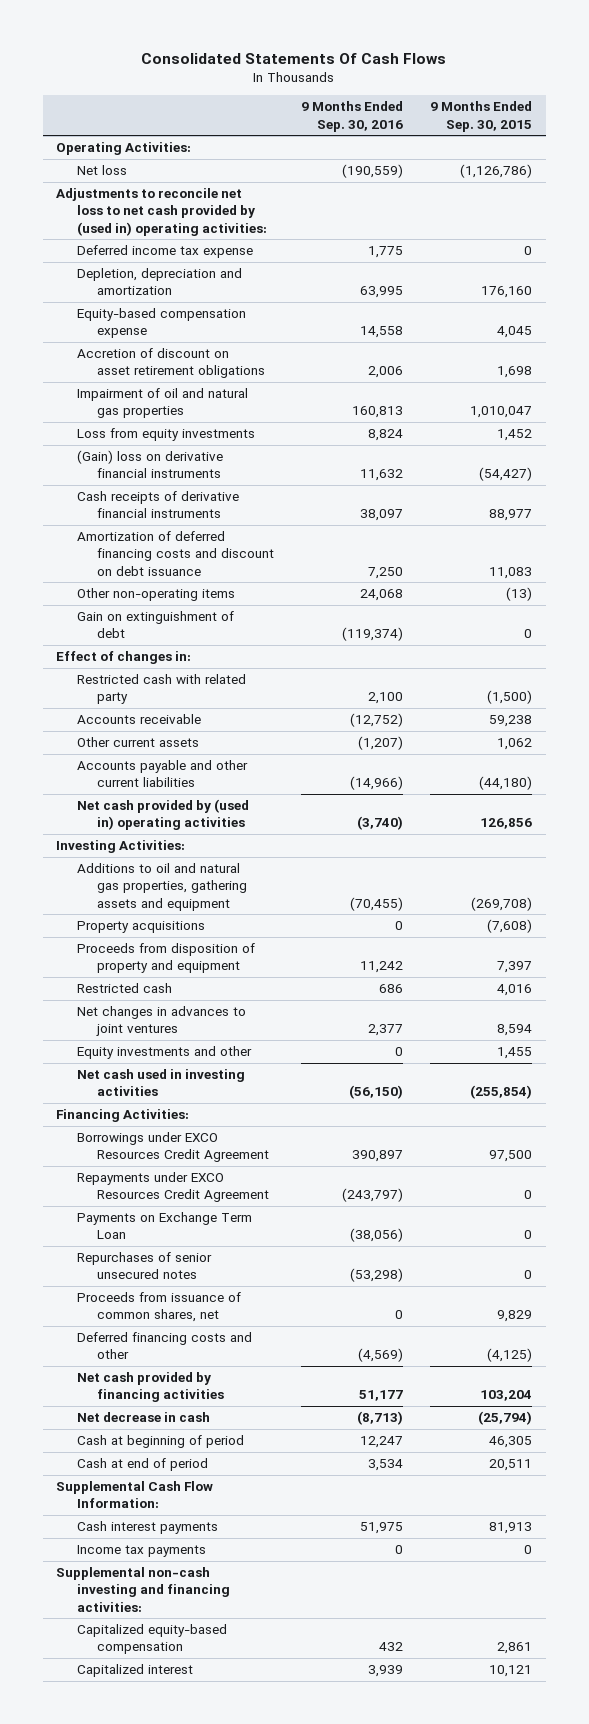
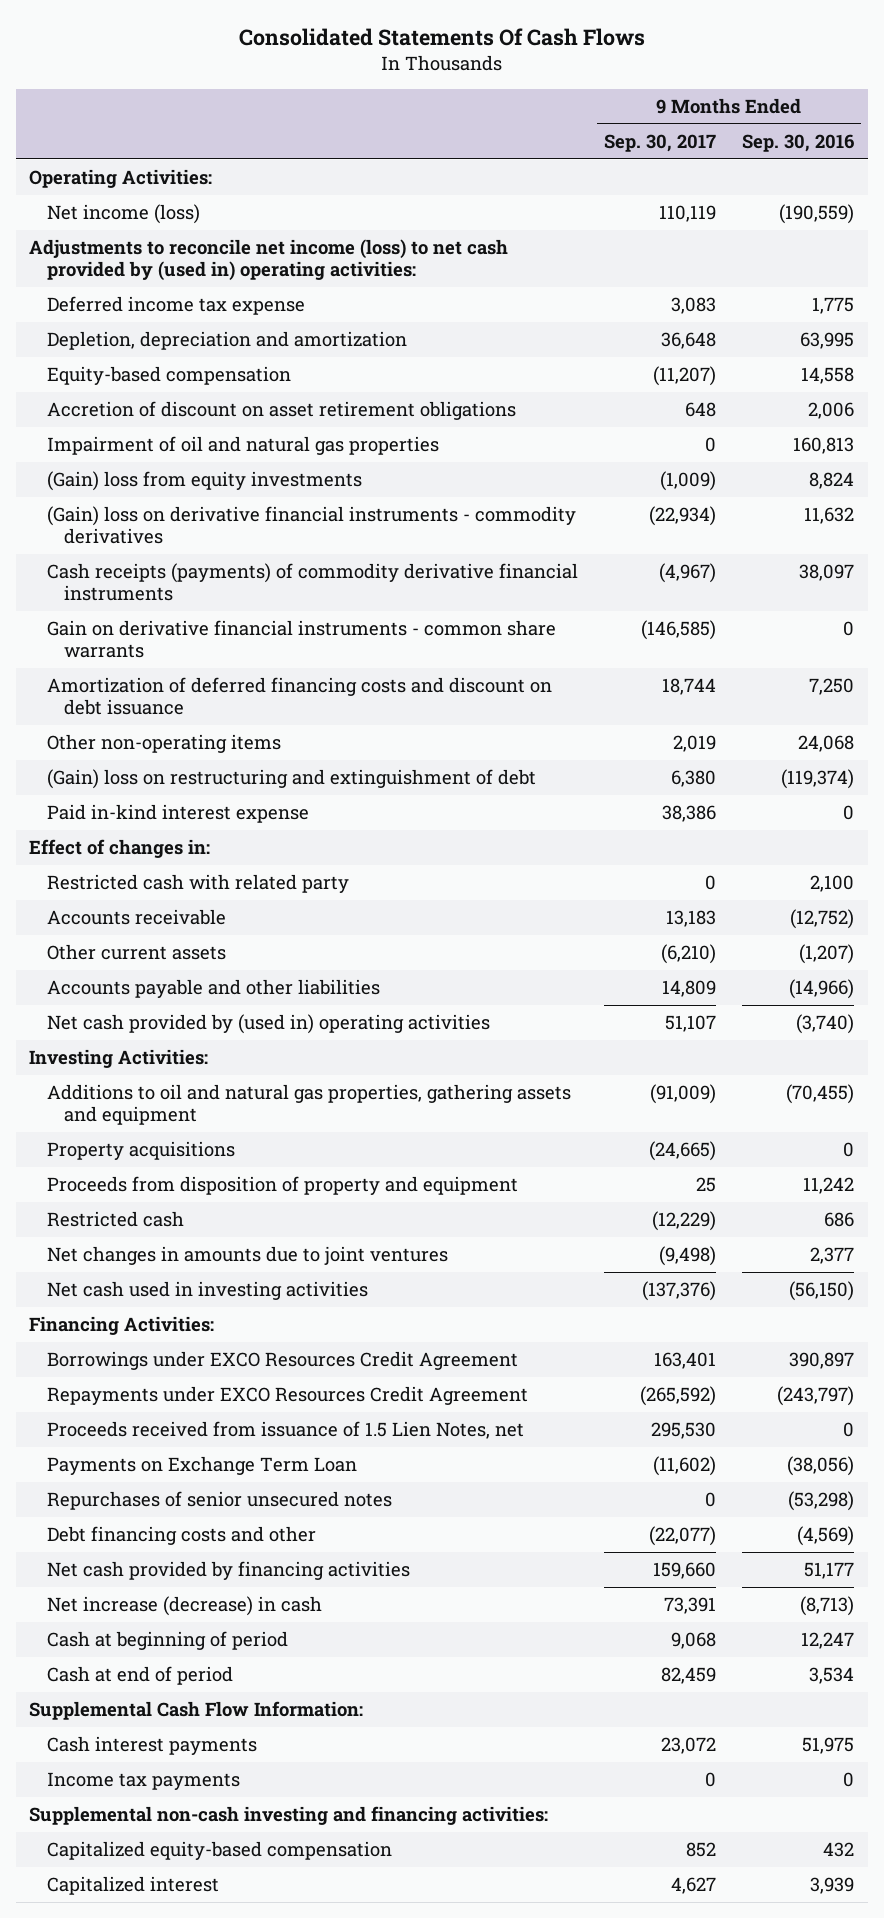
[430,101,533,132] 9 Months Ended Sep. 30, 2015 -> none
none -> [604,134,717,153] Sep. 30, 2017
[76,165,127,176] Net loss -> [46,204,200,225] Net income (loss)
[56,188,267,236] Adjustments to reconcile net loss to net cash provided by (used in) operating activities: -> [29,239,509,281] Adjustments to reconcile net income (loss) to net cash provided by (used in) operating activities:
[76,308,246,339] Equity-based compensation expense -> [46,366,291,386] Equity-based compensation
[76,428,255,442] Loss from equity investments -> [46,471,362,492] (Gain) loss from equity investments
[76,450,223,479] (Gain) loss on derivative financial instruments -> [46,506,576,544] (Gain) loss on derivative financial instruments - commodity derivatives
[76,491,239,519] Cash receipts of derivative financial instruments -> [46,563,578,601] Cash receipts (payments) of commodity derivative financial instruments
none -> [46,620,556,658] Gain on derivative financial instruments - common share warrants
[76,611,234,639] Gain on extinguishment of debt -> [46,769,536,790] (Gain) loss on restructuring and extinguishment of debt
none -> [46,804,309,824] Paid in-kind interest expense
[76,760,248,788] Accounts payable and other current liabilities -> [46,979,380,999] Accounts payable and other liabilities
[76,1046,252,1060] Equity investments and other -> none
[76,1006,246,1037] Net changes in advances to joint ventures -> [46,1246,448,1266] Net changes in amounts due to joint ventures
none -> [46,1421,524,1440] Proceeds received from issuance of 1.5 Lien Notes, net
[76,1292,241,1323] Proceeds from issuance of common shares, net -> none
[76,1332,252,1360] Deferred financing costs and other -> [46,1526,316,1546] Debt financing costs and other
[76,1412,210,1423] Net decrease in cash -> [46,1596,322,1617] Net increase (decrease) in cash

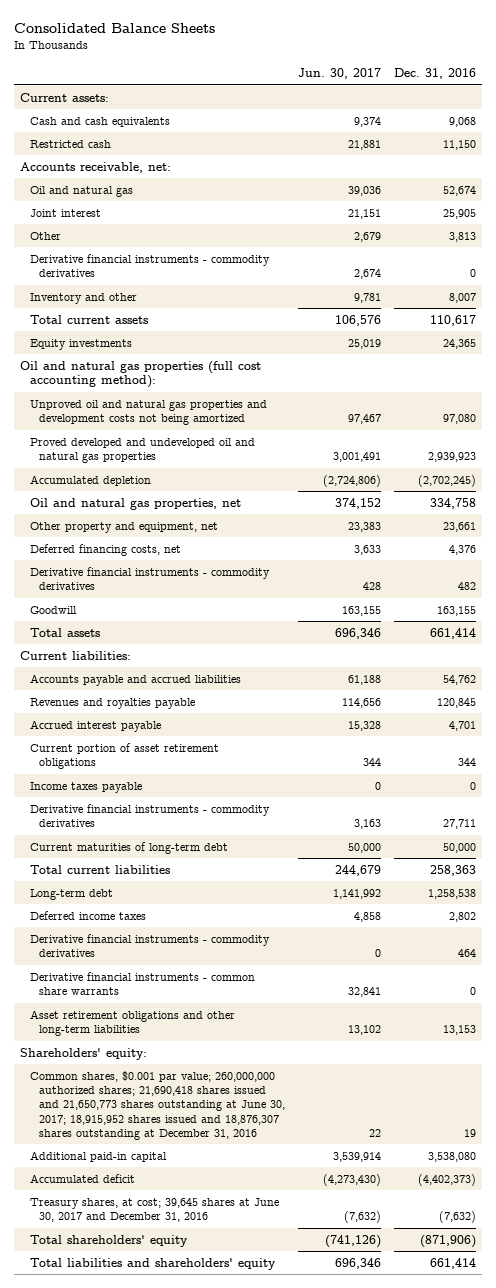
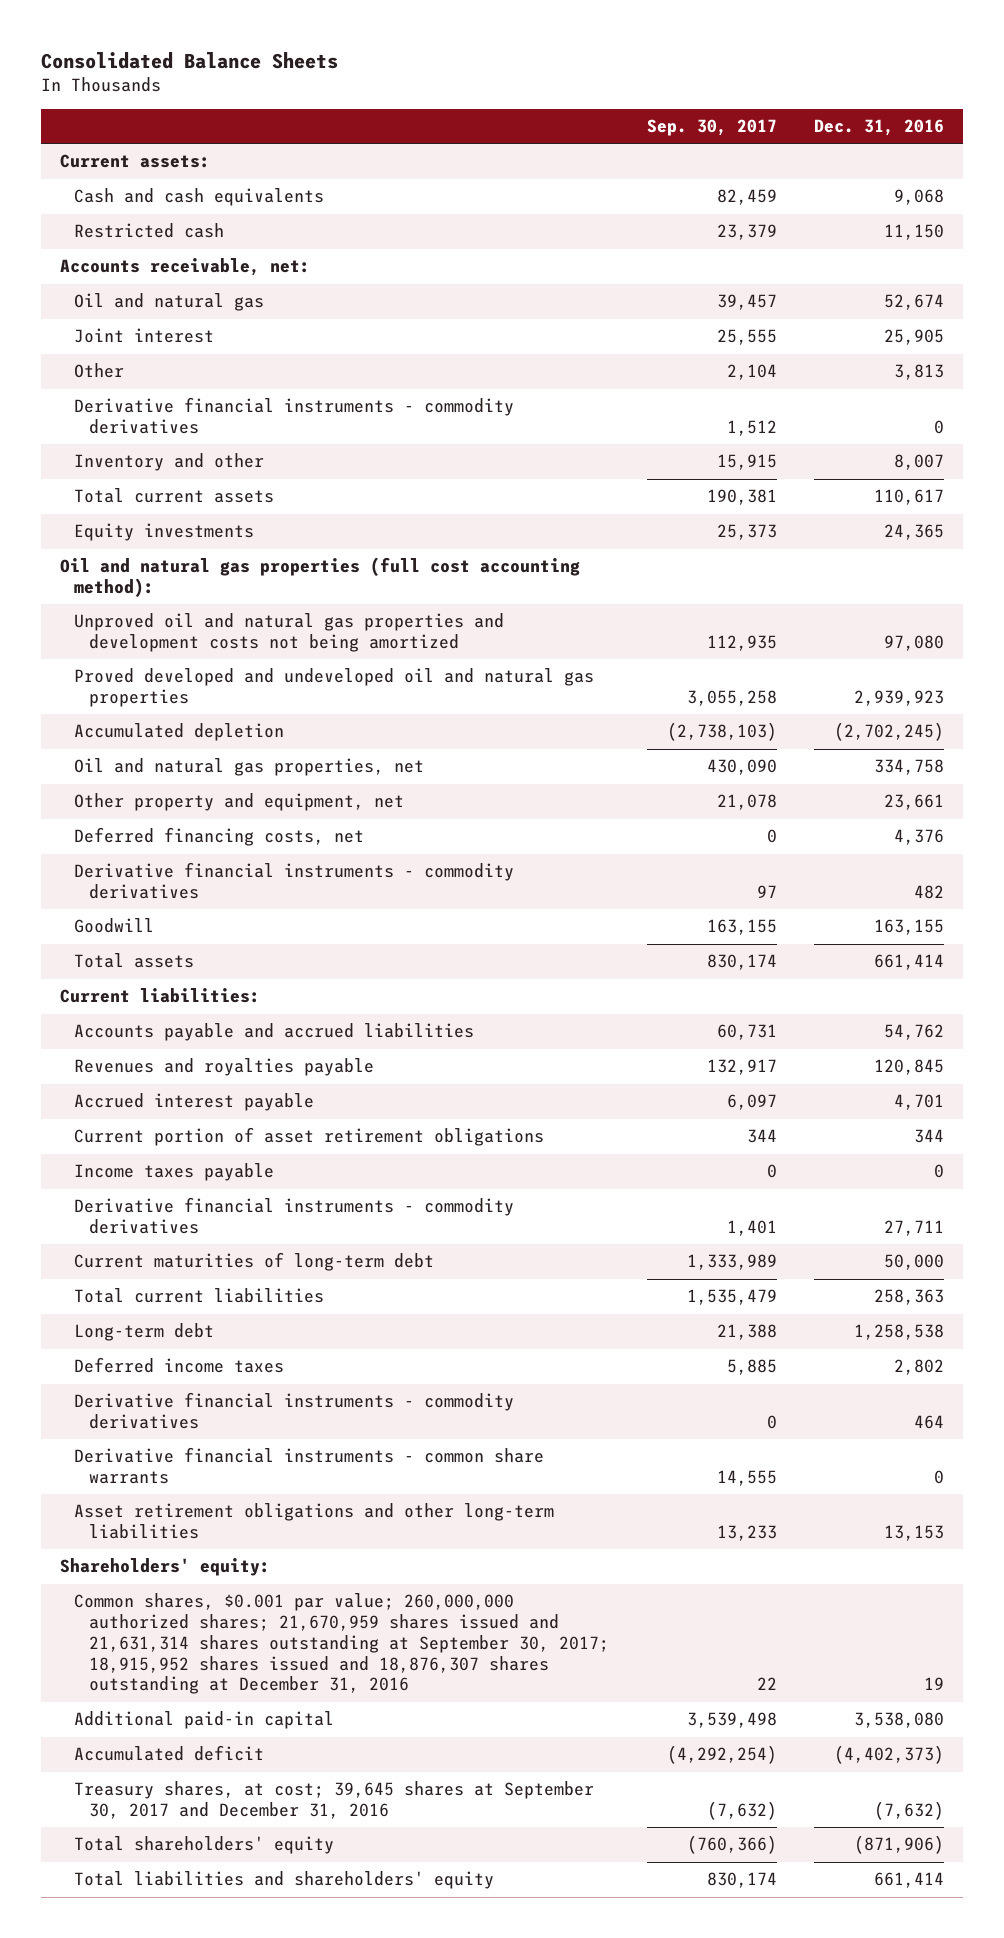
[298,67,382,79] Jun. 30, 2017 -> none
none -> [646,118,777,136] Sep. 30, 2017
[29,1070,286,1140] Common shares, $0.001 par value; 260,000,000 authorized shares; 21,690,418 shares issued and 21,650,773 shares outstanding at June 30, 2017; 18,915,952 shares issued and 18,876,307 shares outstanding at December 31, 2016 -> [74,1593,609,1695] Common shares, $0.001 par value; 260,000,000 authorized shares; 21,670,959 shares issued and 21,631,314 shares outstanding at September 30, 2017; 18,915,952 shares issued and 18,876,307 shares outstanding at December 31, 2016
[29,1197,279,1223] Treasury shares, at cost; 39,645 shares at June 30, 2017 and December 31, 2016 -> [74,1781,595,1820] Treasury shares, at cost; 39,645 shares at September 30, 2017 and December 31, 2016

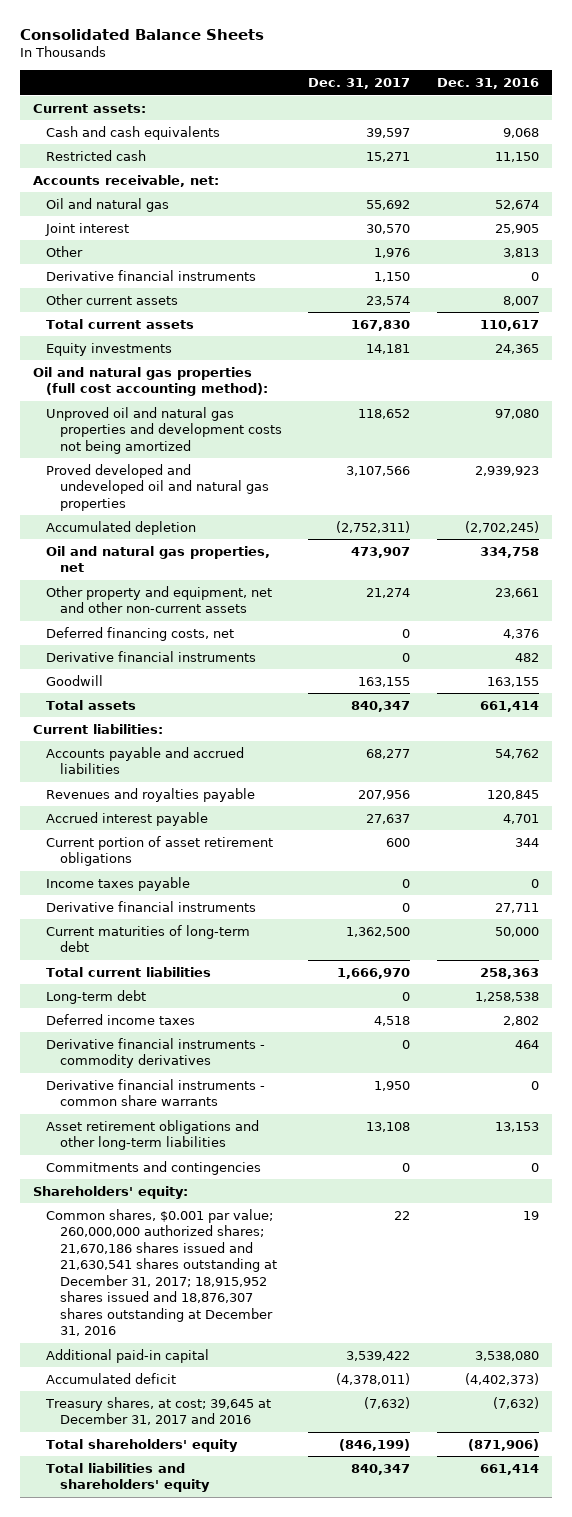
[646,118,777,136] Sep. 30, 2017 -> none
none -> [308,78,411,90] Dec. 31, 2017
[74,397,515,435] Derivative financial instruments - commodity derivatives -> [46,269,257,281] Derivative financial instruments
[74,453,265,472] Inventory and other -> [46,293,179,305] Other current assets
[74,793,405,812] Other property and equipment, net -> [46,585,273,614] Other property and equipment, net and other non-current assets
[74,862,515,900] Derivative financial instruments - commodity derivatives -> [46,650,257,662] Derivative financial instruments
[74,1197,515,1235] Derivative financial instruments - commodity derivatives -> [46,900,257,912] Derivative financial instruments
none -> [46,1160,262,1175] Commitments and contingencies
[74,1593,609,1695] Common shares, $0.001 par value; 260,000,000 authorized shares; 21,670,959 shares issued and 21,631,314 shares outstanding at September 30, 2017; 18,915,952 shares issued and 18,876,307 shares outstanding at December 31, 2016 -> [46,1208,277,1337] Common shares, $0.001 par value; 260,000,000 authorized shares; 21,670,186 shares issued and 21,630,541 shares outstanding at December 31, 2017; 18,915,952 shares issued and 18,876,307 shares outstanding at December 31, 2016
[74,1781,595,1820] Treasury shares, at cost; 39,645 shares at September 30, 2017 and December 31, 2016 -> [45,1396,272,1426] Treasury shares, at cost; 39,645 at December 31, 2017 and 2016

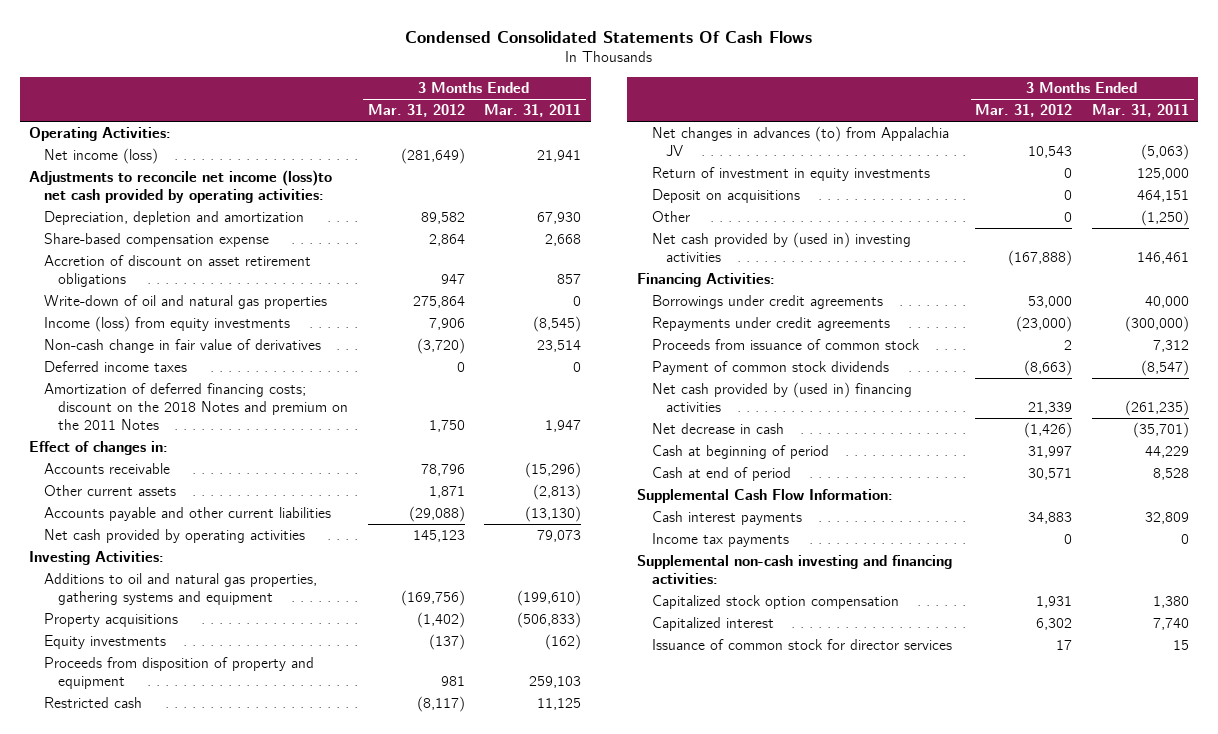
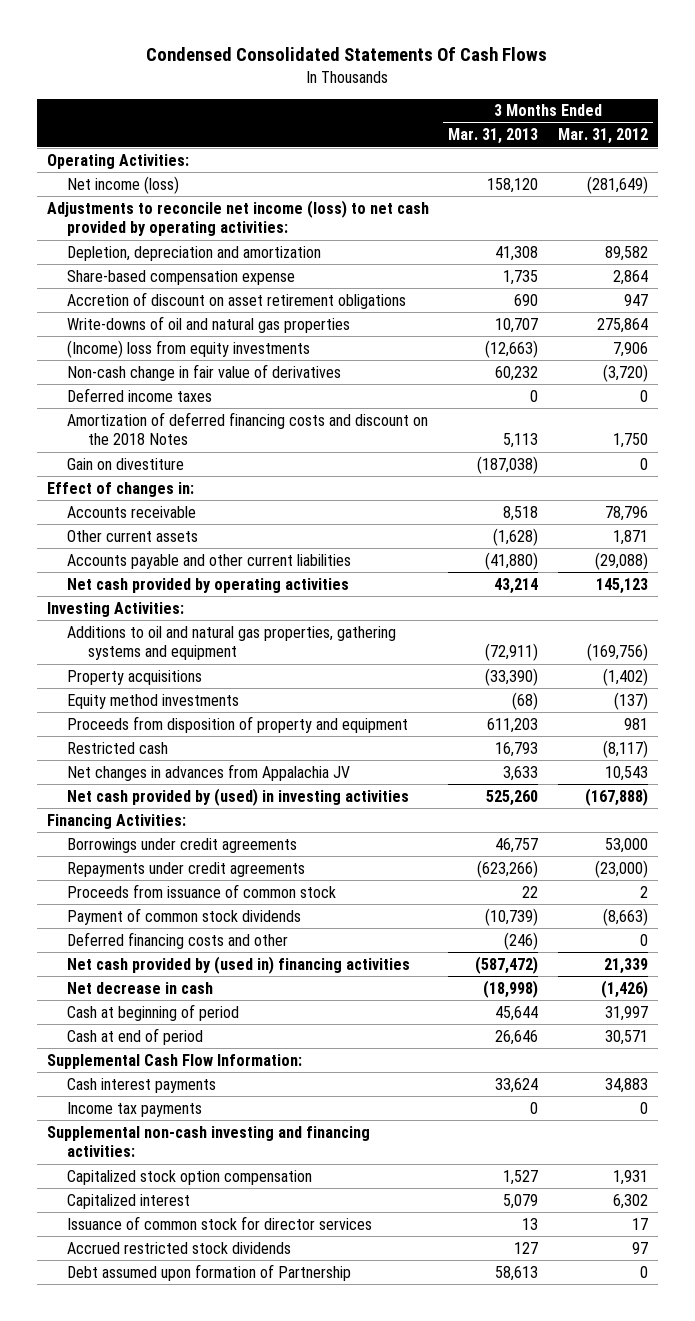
[483,104,581,118] Mar. 31, 2011 -> none
none -> [448,128,539,145] Mar. 31, 2013
[29,170,333,204] Adjustments to reconcile net income (loss)to net cash provided by operating activities: -> [46,199,429,237] Adjustments to reconcile net income (loss) to net cash provided by operating activities:
[43,211,304,226] Depreciation, depletion and amortization -> [67,245,322,261] Depletion, depreciation and amortization
[43,295,327,310] Write-down of oil and natural gas properties -> [67,315,351,333] Write-downs of oil and natural gas properties
[43,316,290,333] Income (loss) from equity investments -> [67,339,311,358] (Income) loss from equity investments
[43,383,349,430] Amortization of deferred financing costs; discount on the 2018 Notes and premium on the 2011 Notes -> [67,411,429,446] Amortization of deferred financing costs and discount on the 2018 Notes
none -> [67,457,185,470] Gain on divestiture
[43,635,166,650] Equity investments -> [67,693,240,709] Equity method investments
[651,167,930,182] Return of investment in equity investments -> none
[651,189,800,204] Deposit on acquisitions -> none
[651,211,690,223] Other -> none
[651,126,949,157] Net changes in advances (to) from Appalachia JV -> [67,763,351,781] Net changes in advances from Appalachia JV
[651,232,911,263] Net cash provided by (used in) investing activities -> [67,787,410,806] Net cash provided by (used) in investing activities
none -> [67,931,289,949] Deferred financing costs and other
none -> [67,1241,292,1254] Accrued restricted stock dividends
none -> [67,1263,352,1281] Debt assumed upon formation of Partnership

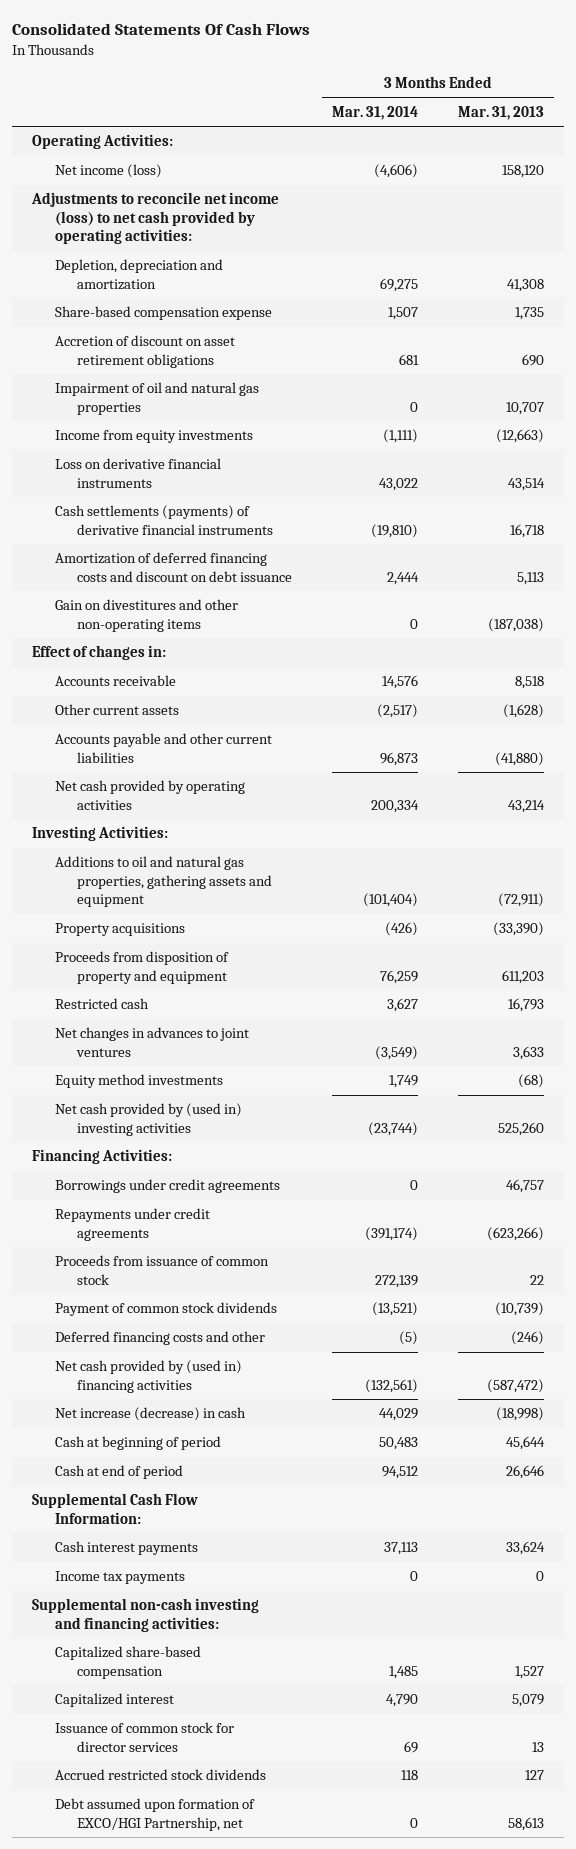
[146,47,548,62] Condensed Consolidated Statements Of Cash Flows -> [12,22,311,35] Consolidated Statements Of Cash Flows
[558,128,649,145] Mar. 31, 2012 -> none
none -> [331,105,418,120] Mar. 31, 2014
[67,363,342,381] Non-cash change in fair value of derivatives -> none
[67,387,213,402] Deferred income taxes -> none
[67,315,351,333] Write-downs of oil and natural gas properties -> [54,382,259,415] Impairment of oil and natural gas properties
[67,339,311,358] (Income) loss from equity investments -> [54,430,253,444] Income from equity investments
none -> [54,458,221,488] Loss on derivative financial instruments
none -> [54,505,273,535] Cash settlements (payments) of derivative financial instruments
[67,411,429,446] Amortization of deferred financing costs and discount on the 2018 Notes -> [54,552,292,582] Amortization of deferred financing costs and discount on debt issuance
[67,457,185,470] Gain on divestiture -> [54,599,238,632] Gain on divestitures and other non-operating items
[67,625,397,661] Additions to oil and natural gas properties, gathering systems and equipment -> [54,856,272,908] Additions to oil and natural gas properties, gathering assets and equipment
[67,763,351,781] Net changes in advances from Appalachia JV -> [54,1027,249,1057] Net changes in advances to joint ventures
[67,693,240,709] Equity method investments -> [54,1074,223,1089] Equity method investments
[67,787,410,806] Net cash provided by (used) in investing activities -> [54,1103,242,1136] Net cash provided by (used in) investing activities
[67,981,214,994] Net decrease in cash -> [54,1407,246,1422] Net increase (decrease) in cash
[67,1169,313,1185] Capitalized stock option compensation -> [54,1646,201,1679] Capitalized share-based compensation
[67,1263,352,1281] Debt assumed upon formation of Partnership -> [54,1798,255,1831] Debt assumed upon formation of EXCO/HGI Partnership, net

